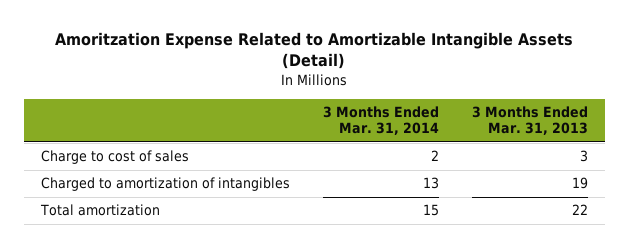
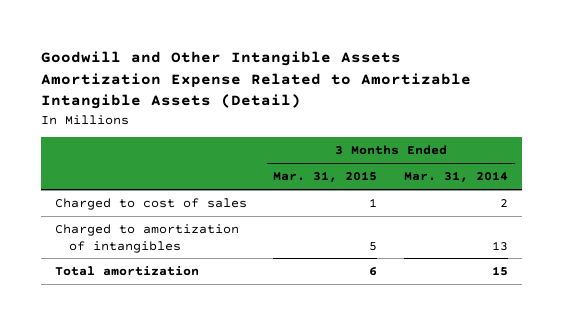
[55,32,574,70] Amoritzation Expense Related to Amortizable Intangible Assets (Detail) -> [41,51,472,110] Goodwill and Other Intangible Assets Amortization Expense Related to Amortizable Intangible Assets (Detail)
[472,105,589,136] 3 Months Ended Mar. 31, 2013 -> none
none -> [273,171,378,183] Mar. 31, 2015
[40,150,189,165] Charge to cost of sales -> [54,197,247,210] Charged to cost of sales

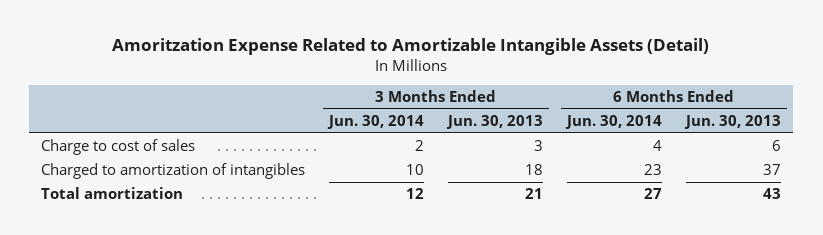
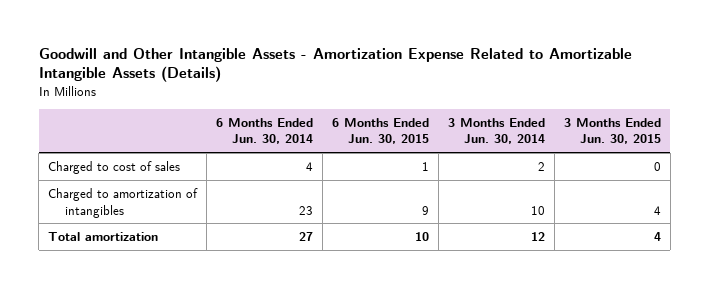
[112,38,710,56] Amoritzation Expense Related to Amortizable Intangible Assets (Detail) -> [38,47,632,83] Goodwill and Other Intangible Assets - Amortization Expense Related to Amortizable Intangible Assets (Details)
[446,114,544,129] Jun. 30, 2013 -> none
[684,114,782,129] Jun. 30, 2013 -> none
none -> [332,117,430,145] 6 Months Ended Jun. 30, 2015
none -> [563,117,661,145] 3 Months Ended Jun. 30, 2015
[41,139,196,156] Charge to cost of sales -> [48,160,181,174] Charged to cost of sales

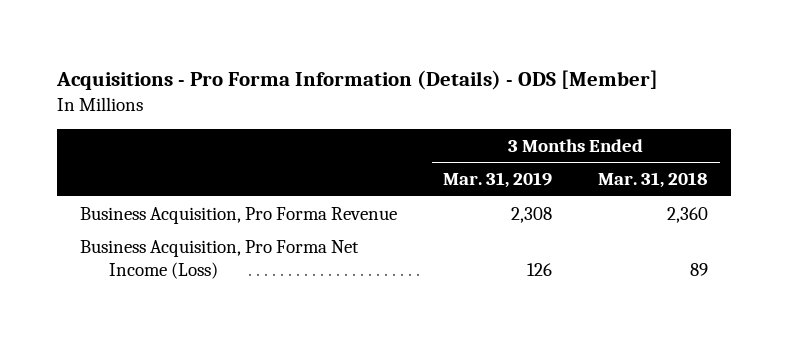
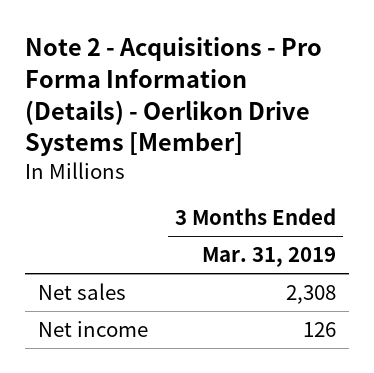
[56,70,659,91] Acquisitions - Pro Forma Information (Details) - ODS [Member] -> [24,37,322,157] Note 2 - Acquisitions - Pro Forma Information (Details) - Oerlikon Drive Systems [Member]
[598,172,709,189] Mar. 31, 2018 -> none
[80,206,398,224] Business Acquisition, Pro Forma Revenue -> [38,282,127,300] Net sales
[80,239,360,280] Business Acquisition, Pro Forma Net Income (Loss) -> [38,320,149,337] Net income

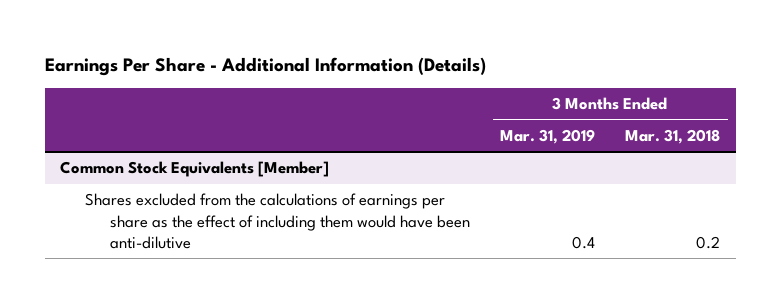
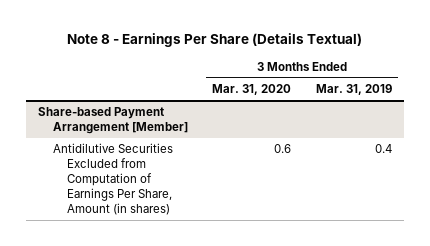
[45,57,487,77] Earnings Per Share - Additional Information (Details) -> [67,32,363,47] Note 8 - Earnings Per Share (Details Textual)
[625,128,721,144] Mar. 31, 2018 -> none
none -> [212,84,292,96] Mar. 31, 2020
[60,161,330,178] Common Stock Equivalents [Member] -> [38,107,188,135] Share-based Payment Arrangement [Member]
[85,193,470,249] Shares excluded from the calculations of earnings per share as the effect of including them would have been anti-dilutive -> [52,143,173,216] Antidilutive Securities Excluded from Computation of Earnings Per Share, Amount (in shares)

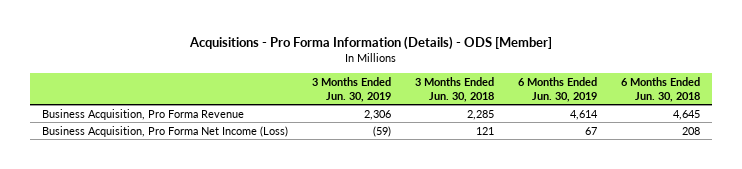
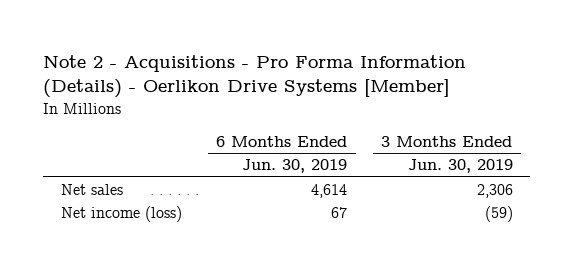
[188,36,552,51] Acquisitions - Pro Forma Information (Details) - ODS [Member] -> [43,54,467,99] Note 2 - Acquisitions - Pro Forma Information (Details) - Oerlikon Drive Systems [Member]
[414,77,494,102] 3 Months Ended Jun. 30, 2018 -> none
[620,77,700,102] 6 Months Ended Jun. 30, 2018 -> none
[42,108,245,120] Business Acquisition, Pro Forma Revenue -> [60,184,123,196] Net sales
[42,125,289,137] Business Acquisition, Pro Forma Net Income (Loss) -> [60,206,182,223] Net income (loss)

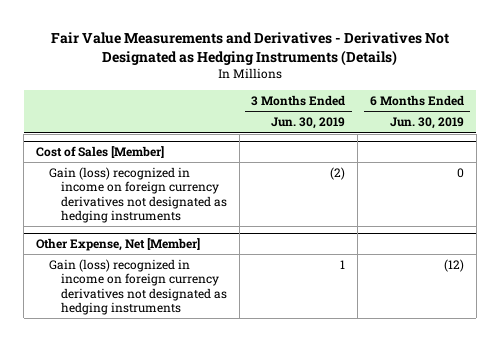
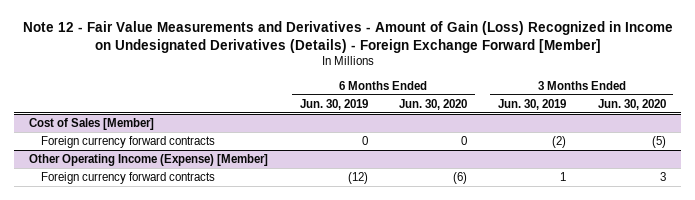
[50,31,449,66] Fair Value Measurements and Derivatives - Derivatives Not Designated as Hedging Instruments (Details) -> [22,20,673,53] Note 12 - Fair Value Measurements and Derivatives - Amount of Gain (Loss) Recognized in Income on Undesignated Derivatives (Details) - Foreign Exchange Forward [Member]
none -> [399,98,468,110] Jun. 30, 2020
none -> [597,98,666,110] Jun. 30, 2020
[48,166,227,223] Gain (loss) recognized in income on foreign currency derivatives not designated as hedging instruments -> [41,135,216,148] Foreign currency forward contracts
[36,238,201,252] Other Expense, Net [Member] -> [29,153,269,166] Other Operating Income (Expense) [Member]
[48,258,227,315] Gain (loss) recognized in income on foreign currency derivatives not designated as hedging instruments -> [41,171,216,184] Foreign currency forward contracts

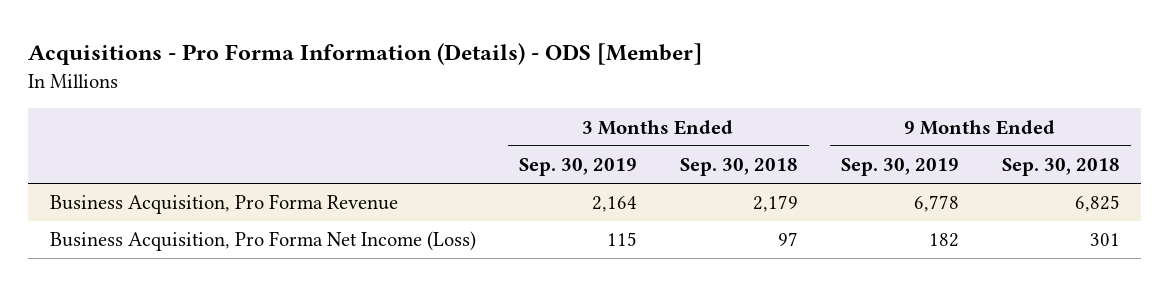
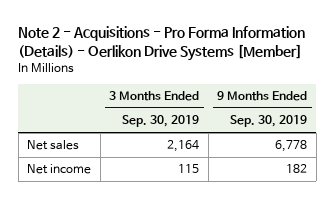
[28,43,703,66] Acquisitions - Pro Forma Information (Details) - ODS [Member] -> [18,26,306,61] Note 2 - Acquisitions - Pro Forma Information (Details) - Oerlikon Drive Systems [Member]
[679,158,798,177] Sep. 30, 2018 -> none
[1001,158,1120,177] Sep. 30, 2018 -> none
[49,194,398,215] Business Acquisition, Pro Forma Revenue -> [27,140,80,151] Net sales
[49,231,476,252] Business Acquisition, Pro Forma Net Income (Loss) -> [27,164,92,175] Net income

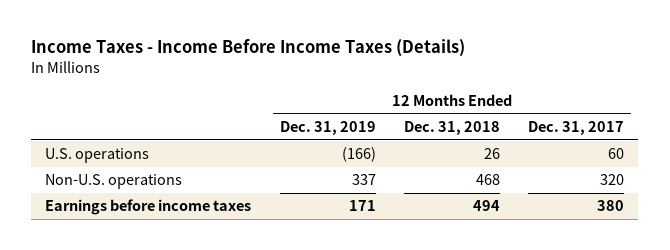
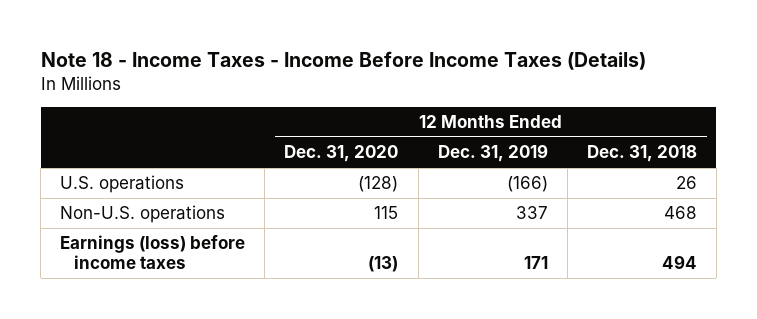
[31,39,466,58] Income Taxes - Income Before Income Taxes (Details) -> [40,50,646,70] Note 18 - Income Taxes - Income Before Income Taxes (Details)
[528,120,625,135] Dec. 31, 2017 -> none
none -> [284,145,399,163] Dec. 31, 2020
[45,199,252,216] Earnings before income taxes -> [60,235,246,270] Earnings (loss) before income taxes

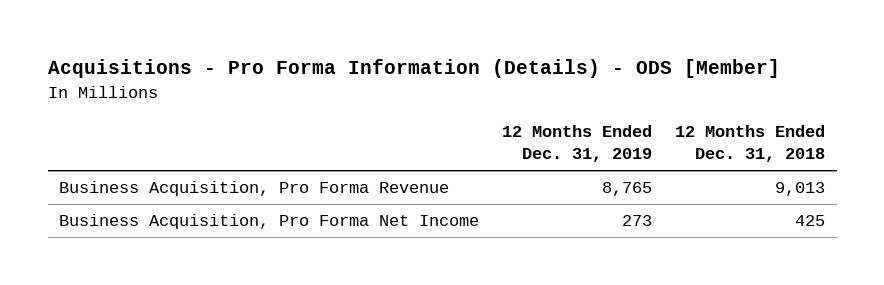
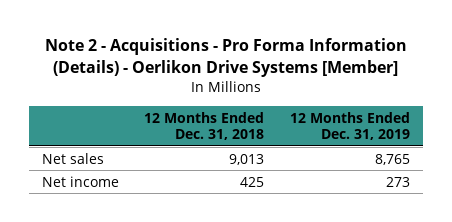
[47,59,780,79] Acquisitions - Pro Forma Information (Details) - ODS [Member] -> [44,38,407,77] Note 2 - Acquisitions - Pro Forma Information (Details) - Oerlikon Drive Systems [Member]
[59,181,450,197] Business Acquisition, Pro Forma Revenue -> [41,152,104,164] Net sales
[59,214,480,230] Business Acquisition, Pro Forma Net Income -> [41,175,119,187] Net income

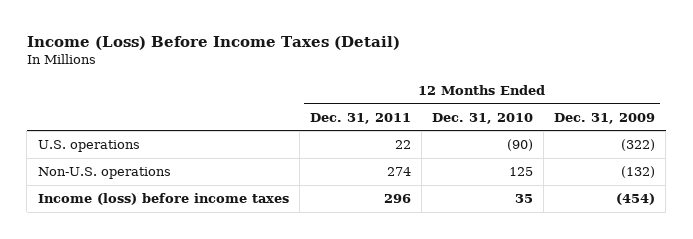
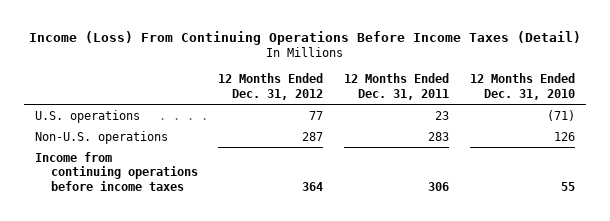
[26,35,400,50] Income (Loss) Before Income Taxes (Detail) -> [29,30,582,45] Income (Loss) From Continuing Operations Before Income Taxes (Detail)
[554,112,656,124] Dec. 31, 2009 -> none
none -> [218,73,324,100] 12 Months Ended Dec. 31, 2012
[394,140,411,150] 22 -> [435,110,450,120] 23
[506,139,533,152] (90) -> [547,109,576,121] (71)
[386,167,411,177] 274 -> [428,131,450,141] 283
[508,167,533,177] 125 -> [554,131,576,141] 126
[37,193,289,206] Income (loss) before income taxes -> [34,151,198,191] Income from continuing operations before income taxes
[383,194,411,204] 296 -> [428,181,450,191] 306
[514,194,533,204] 35 -> [561,181,576,191] 55

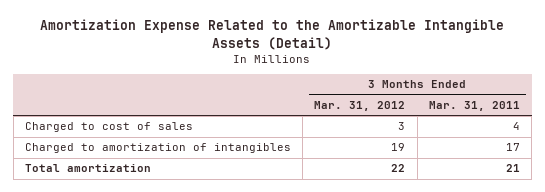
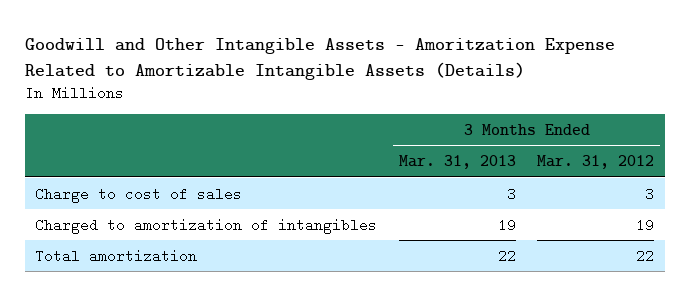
[40,19,505,50] Amortization Expense Related to the Amortizable Intangible Assets (Detail) -> [24,38,615,80] Goodwill and Other Intangible Assets - Amoritzation Expense Related to Amortizable Intangible Assets (Details)
[428,101,520,112] Mar. 31, 2011 -> none
none -> [398,154,516,169] Mar. 31, 2013
[24,122,193,133] Charged to cost of sales -> [35,186,243,203] Charge to cost of sales

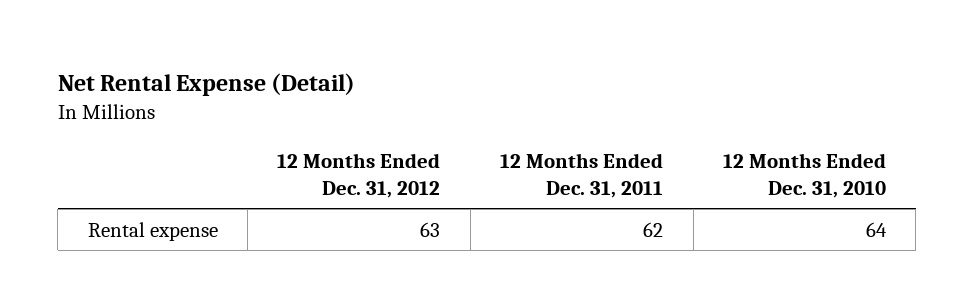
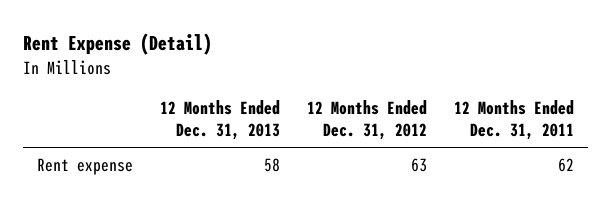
[57,72,355,96] Net Rental Expense (Detail) -> [23,33,213,56] Rent Expense (Detail)
[722,152,886,198] 12 Months Ended Dec. 31, 2010 -> none
none -> [159,100,280,140] 12 Months Ended Dec. 31, 2013
[87,221,218,241] Rental expense -> [36,158,133,176] Rent expense

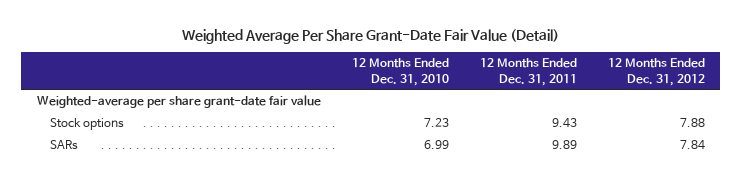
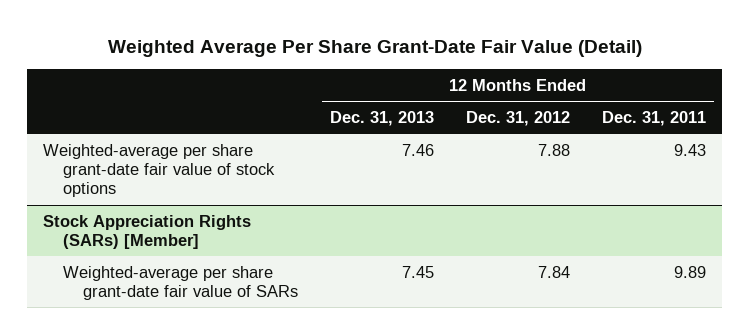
[351,58,449,86] 12 Months Ended Dec. 31, 2010 -> none
none -> [329,110,434,126] Dec. 31, 2013
[36,95,321,109] Weighted-average per share grant-date fair value -> none
[49,118,124,131] Stock options -> [43,143,276,198] Weighted-average per share grant-date fair value of stock options
none -> [43,214,252,250] Stock Appreciation Rights (SARs) [Member]
[49,140,78,151] SARs -> [63,265,298,301] Weighted-average per share grant-date fair value of SARs

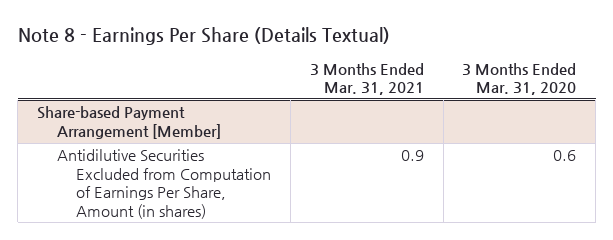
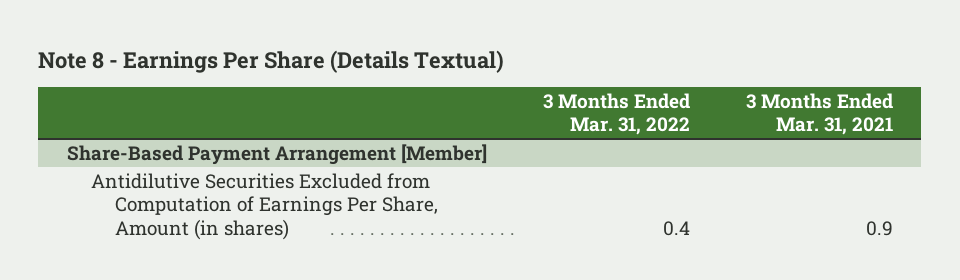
[462,62,577,96] 3 Months Ended Mar. 31, 2020 -> none
none -> [542,92,690,136] 3 Months Ended Mar. 31, 2022
[36,106,221,139] Share-based Payment Arrangement [Member] -> [66,143,487,165] Share-Based Payment Arrangement [Member]

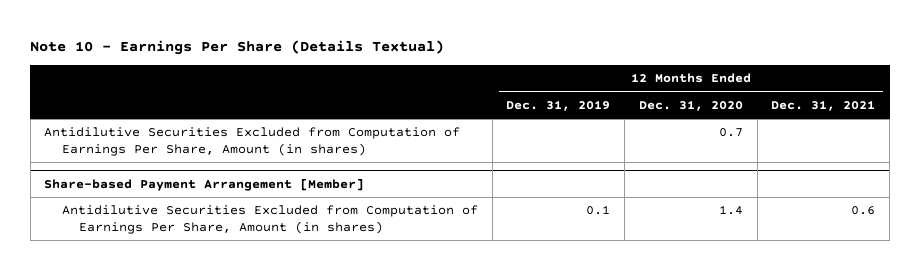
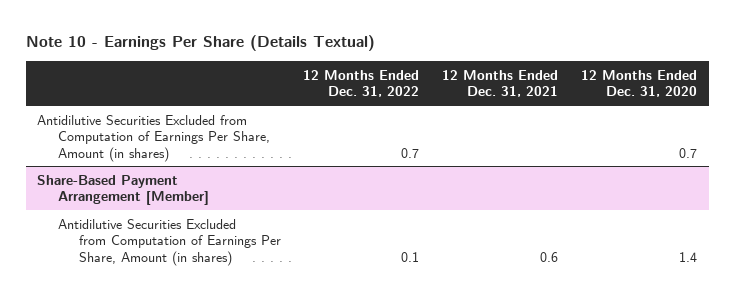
[506,100,611,112] Dec. 31, 2019 -> none
none -> [303,69,420,98] 12 Months Ended Dec. 31, 2022
[44,177,365,191] Share-based Payment Arrangement [Member] -> [37,174,209,206] Share-Based Payment Arrangement [Member]

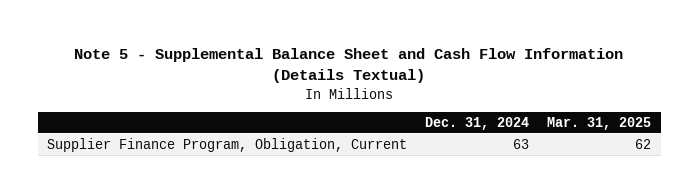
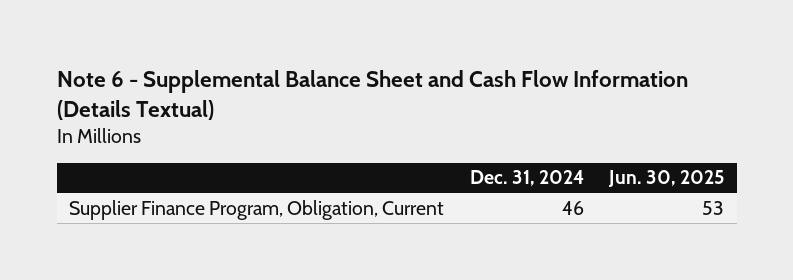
[74,47,624,84] Note 5 - Supplemental Balance Sheet and Cash Flow Information (Details Textual) -> [56,69,688,120] Note 6 - Supplemental Balance Sheet and Cash Flow Information (Details Textual)
[547,117,652,131] Mar. 31, 2025 -> none
none -> [607,170,724,188] Jun. 30, 2025
[513,138,530,149] 63 -> [561,200,584,215] 46

